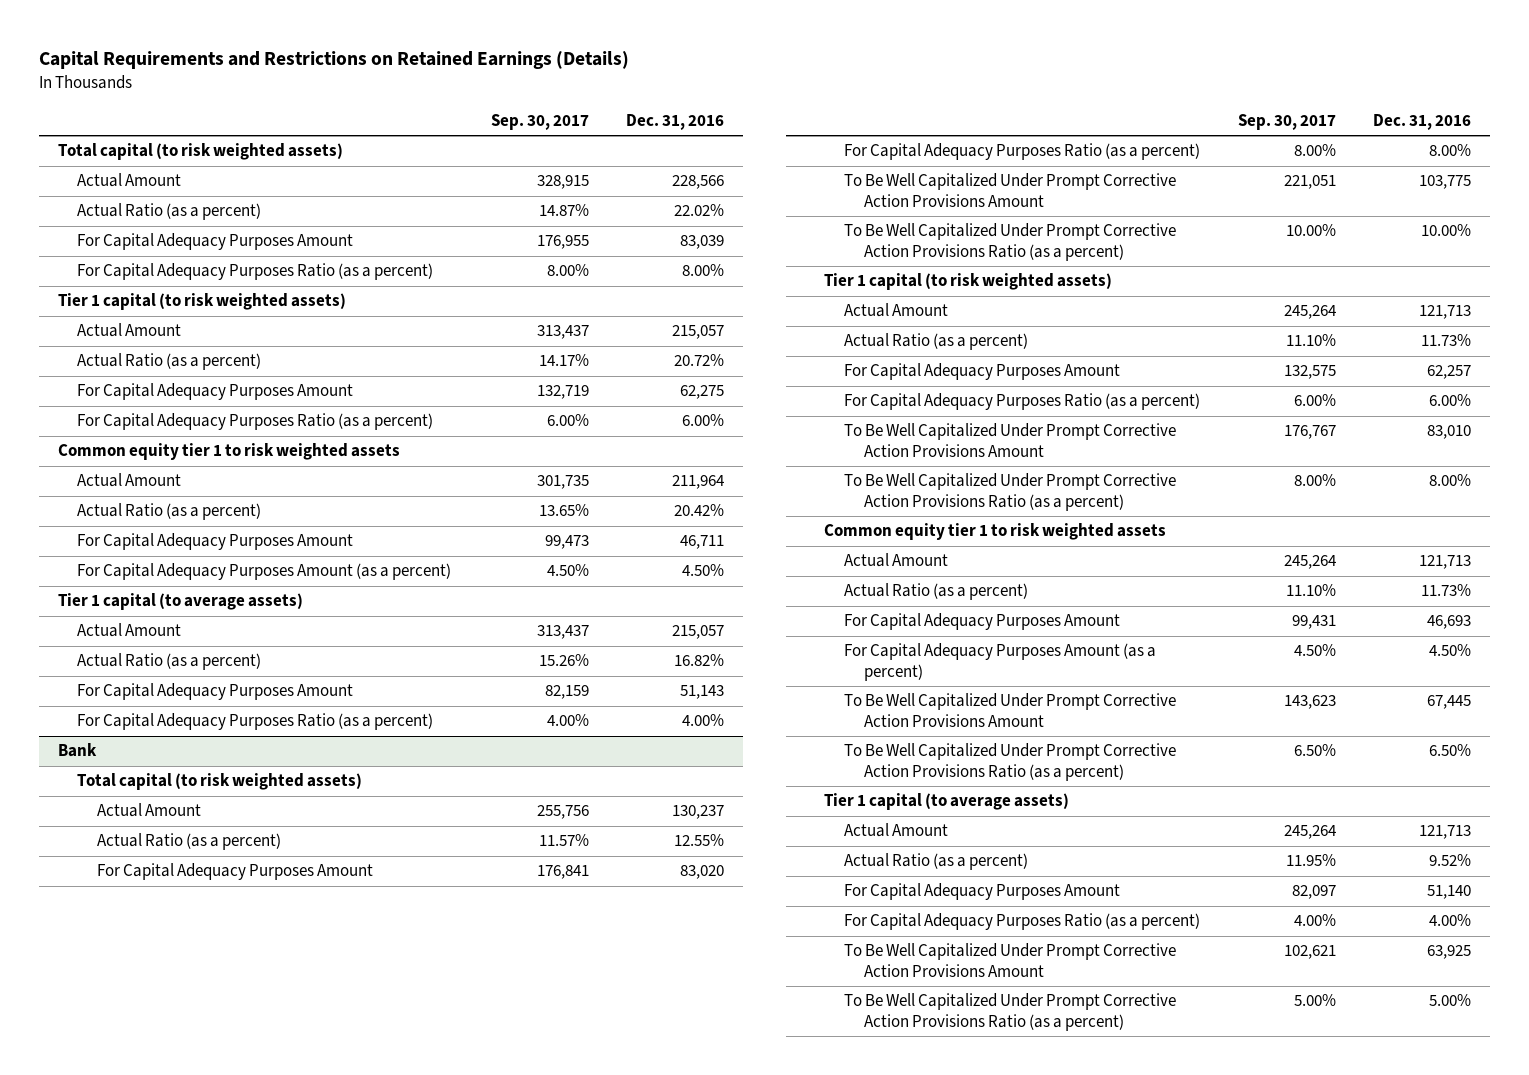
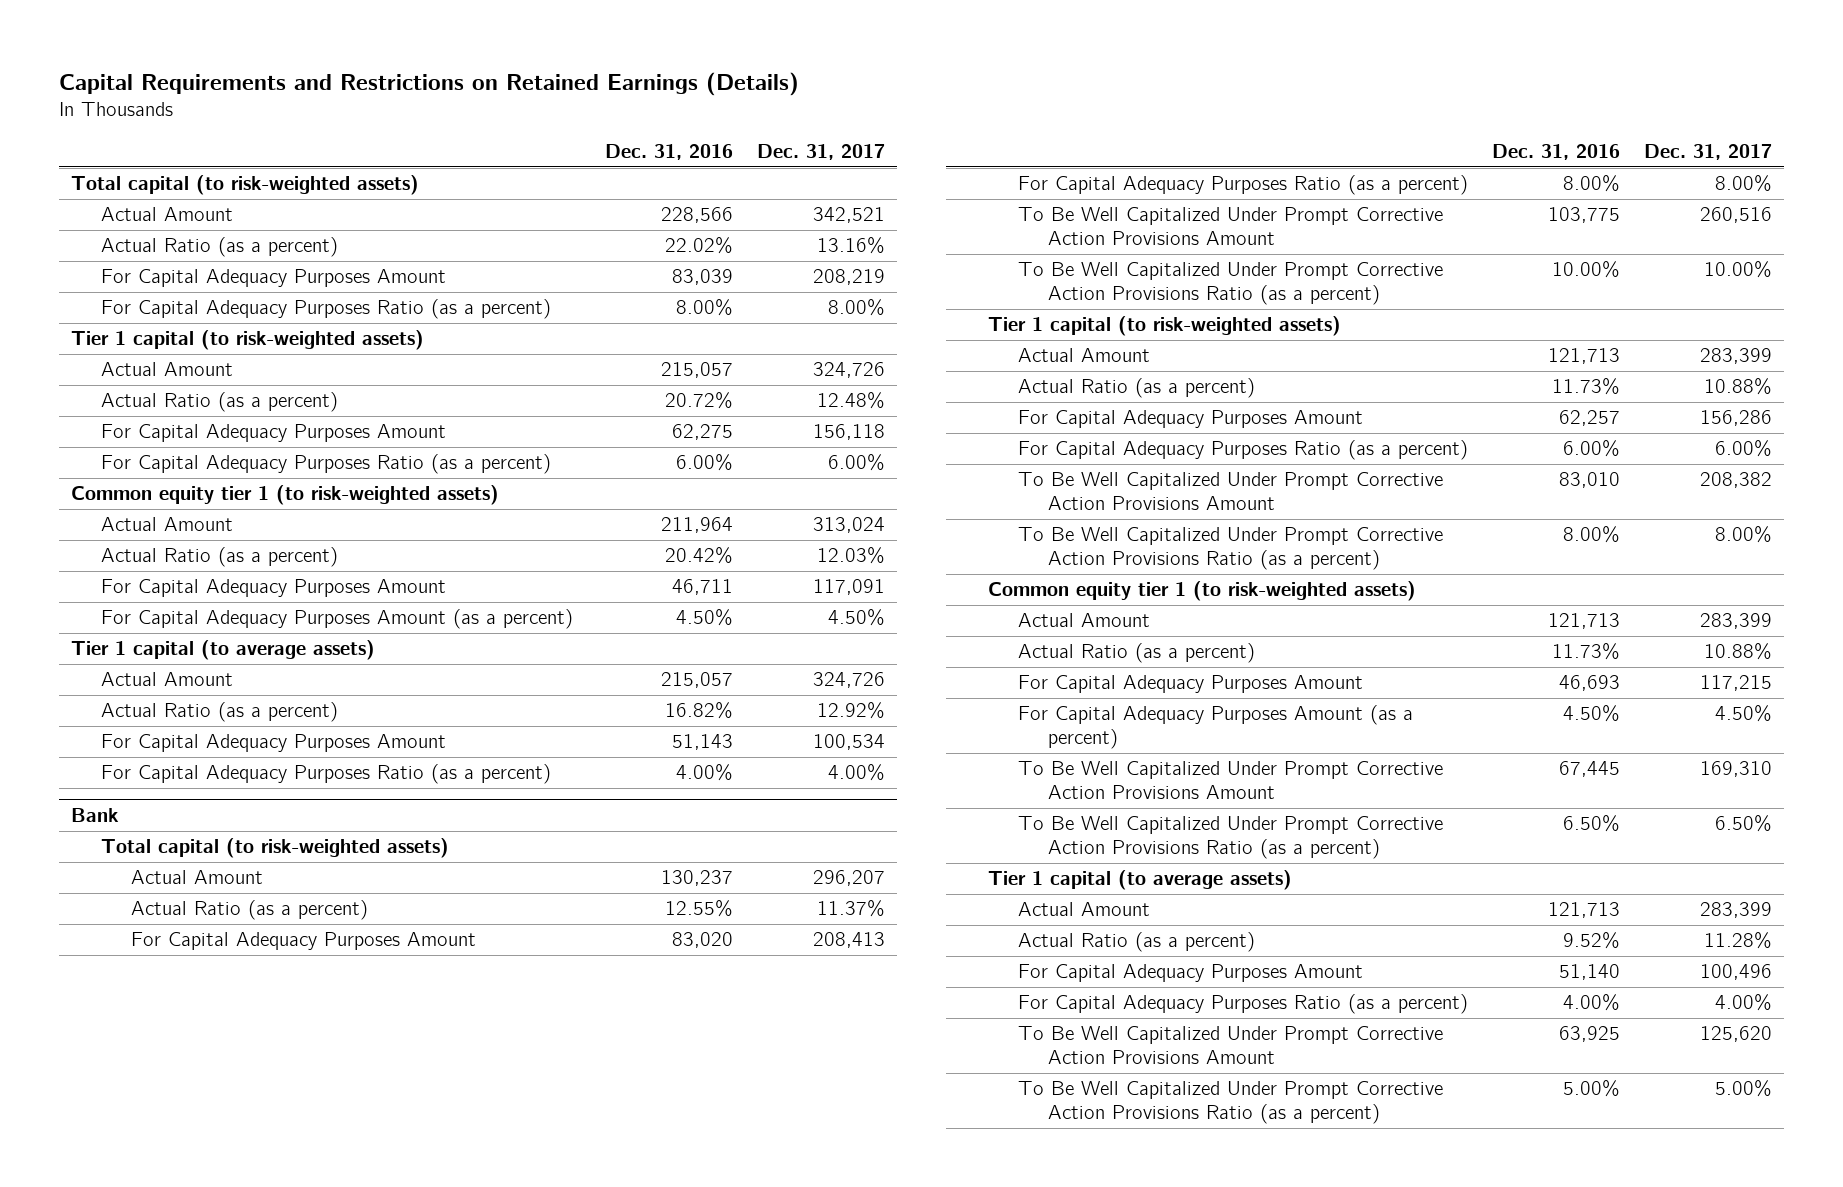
[490,113,589,130] Sep. 30, 2017 -> none
none -> [757,143,886,160] Dec. 31, 2017
[57,143,343,161] Total capital (to risk weighted assets) -> [71,175,420,196] Total capital (to risk-weighted assets)
[57,293,346,311] Tier 1 capital (to risk weighted assets) -> [71,330,425,351] Tier 1 capital (to risk-weighted assets)
[57,443,400,461] Common equity tier 1 to risk weighted assets -> [71,485,500,506] Common equity tier 1 (to risk-weighted assets)
[77,773,363,791] Total capital (to risk weighted assets) -> [101,838,450,859] Total capital (to risk-weighted assets)
[824,273,1113,291] Tier 1 capital (to risk weighted assets) -> [988,316,1342,337] Tier 1 capital (to risk-weighted assets)
[824,523,1167,541] Common equity tier 1 to risk weighted assets -> [988,581,1417,602] Common equity tier 1 (to risk-weighted assets)

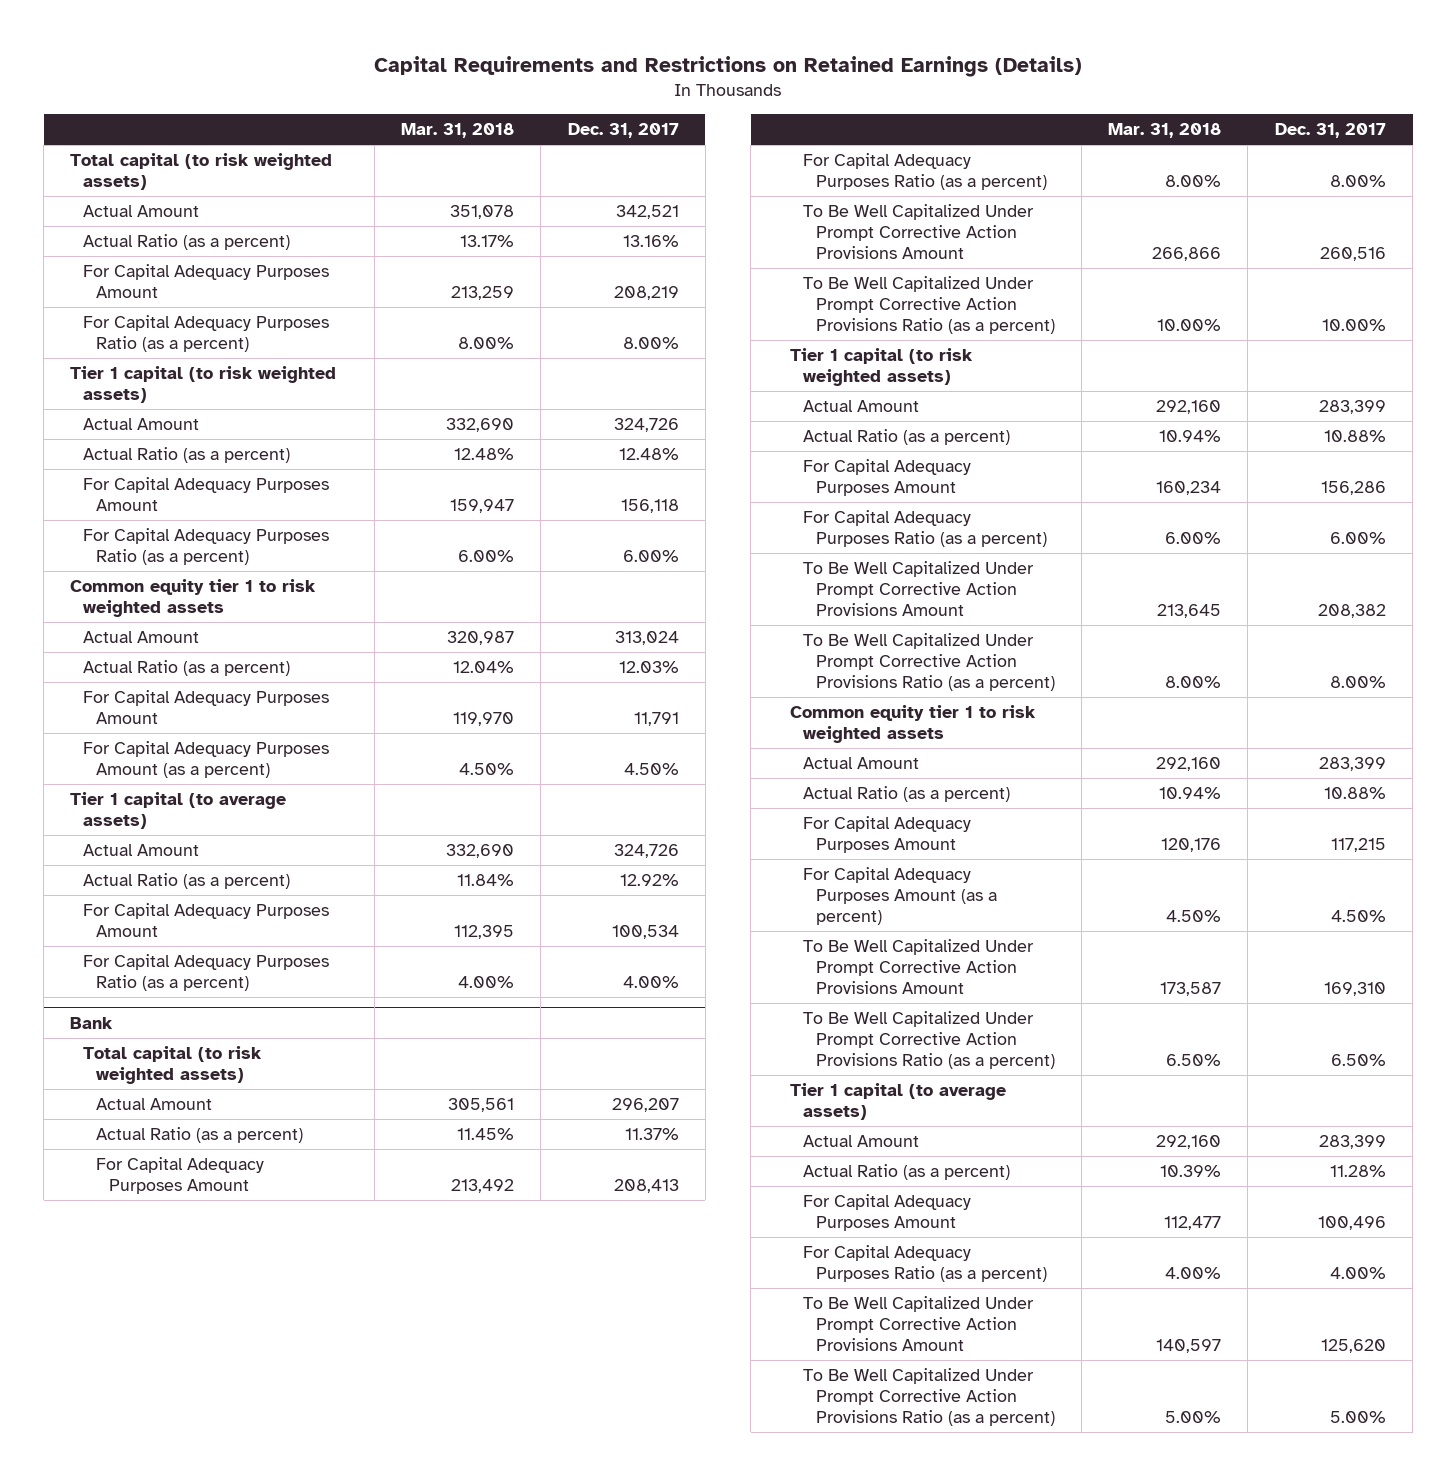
[605,143,734,160] Dec. 31, 2016 -> none
none -> [401,123,515,139] Mar. 31, 2018
[71,175,420,196] Total capital (to risk-weighted assets) -> [70,153,333,191] Total capital (to risk weighted assets)
[71,330,425,351] Tier 1 capital (to risk-weighted assets) -> [70,366,337,404] Tier 1 capital (to risk weighted assets)
[71,485,500,506] Common equity tier 1 (to risk-weighted assets) -> [70,579,317,618] Common equity tier 1 to risk weighted assets
[813,579,886,596] 117,091 -> [633,712,679,727] 11,791
[101,838,450,859] Total capital (to risk-weighted assets) -> [83,1046,263,1085] Total capital (to risk weighted assets)
[988,316,1342,337] Tier 1 capital (to risk-weighted assets) -> [790,348,974,387] Tier 1 capital (to risk weighted assets)
[988,581,1417,602] Common equity tier 1 (to risk-weighted assets) -> [790,705,1037,744] Common equity tier 1 to risk weighted assets

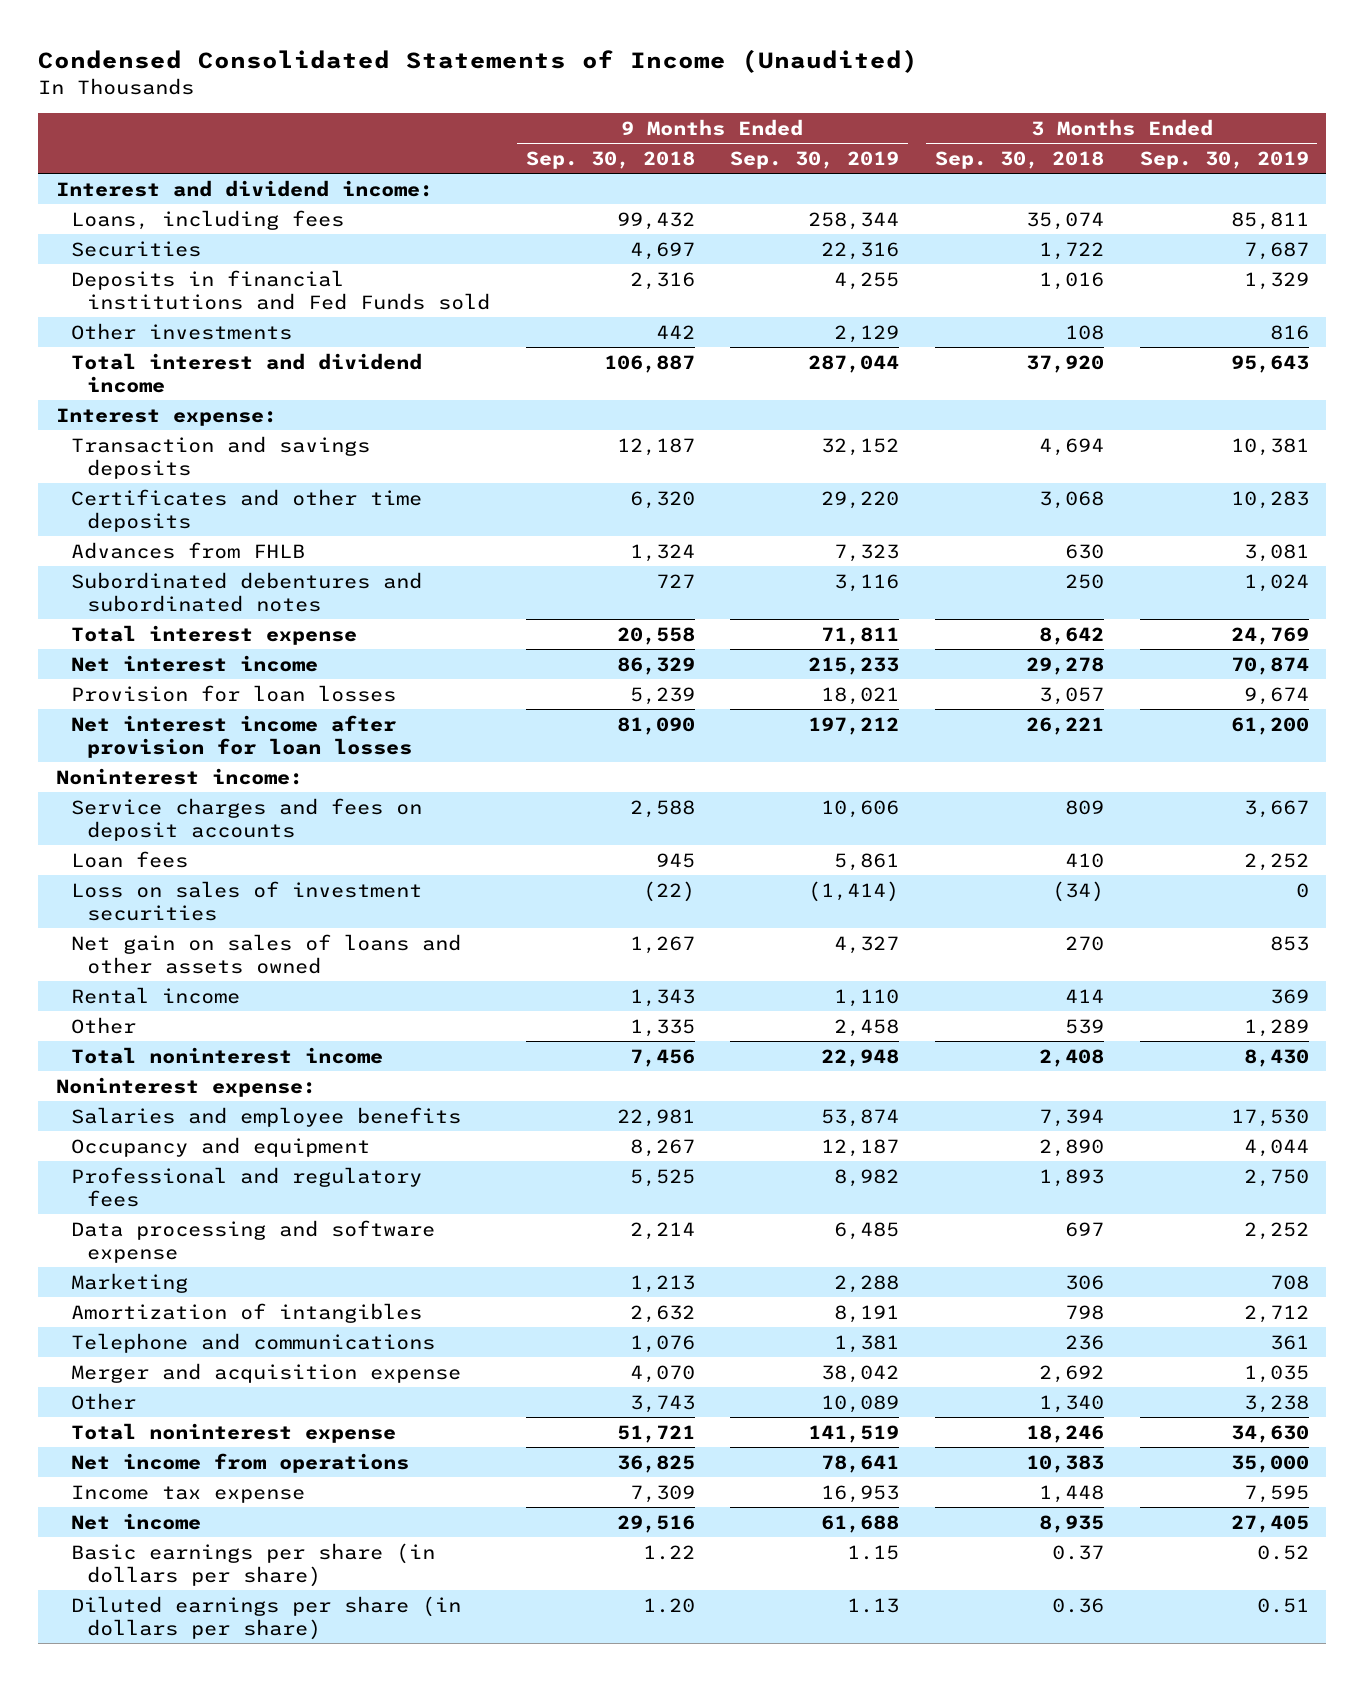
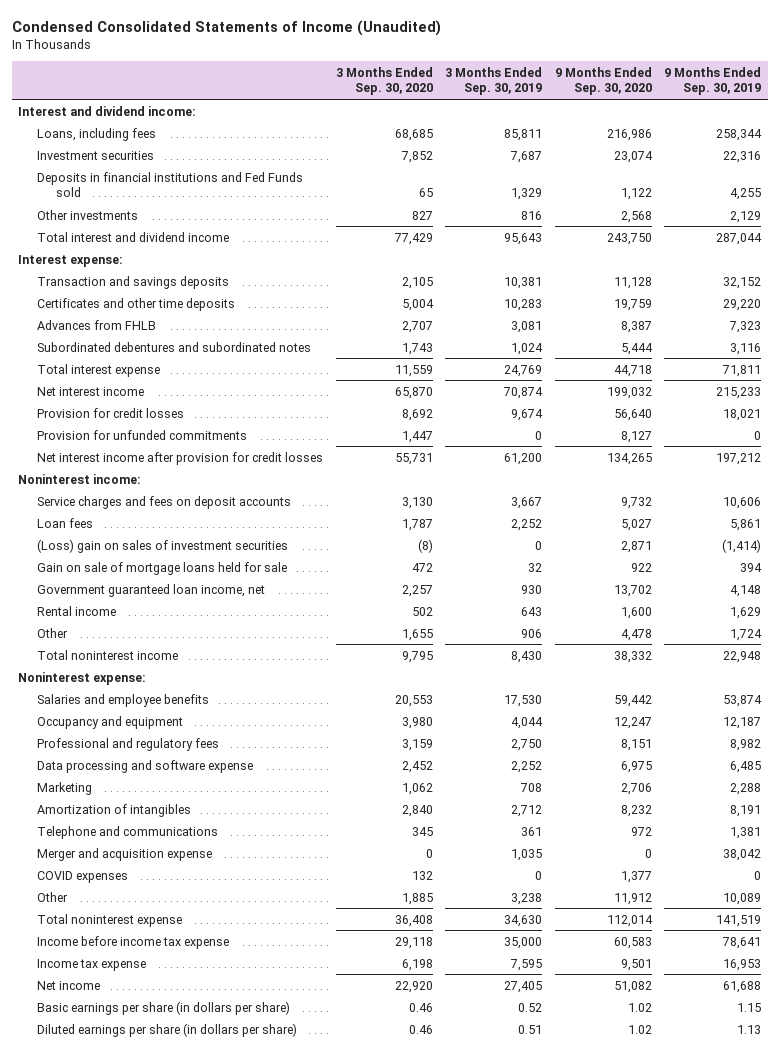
[525,151,695,170] Sep. 30, 2018 -> none
[934,151,1104,170] Sep. 30, 2018 -> none
none -> [335,66,433,96] 3 Months Ended Sep. 30, 2020
none -> [554,66,652,96] 9 Months Ended Sep. 30, 2020
[71,240,202,257] Securities -> [37,150,155,160] Investment securities
[71,684,397,702] Provision for loan losses -> [37,407,185,418] Provision for credit losses
none -> [37,429,248,440] Provision for unfunded commitments
[71,714,412,758] Net interest income after provision for loan losses -> [37,451,324,465] Net interest income after provision for credit losses
[71,880,423,921] Loss on sales of investment securities -> [37,538,289,553] (Loss) gain on sales of investment securities
[71,933,462,974] Net gain on sales of loans and other assets owned -> [37,561,288,575] Gain on sale of mortgage loans held for sale
[834,935,900,954] 4,327 -> [740,562,763,572] 394
[1269,935,1309,951] 853 -> [528,562,543,572] 32
none -> [37,583,266,597] Government guaranteed loan income, net
[834,988,900,1007] 1,110 -> [730,606,762,619] 1,629
[1269,988,1309,1004] 369 -> [521,606,543,616] 643
[834,1018,900,1037] 2,458 -> [730,628,763,641] 1,724
[1243,1018,1309,1037] 1,289 -> [521,628,543,638] 906
none -> [37,870,129,883] COVID expenses
[71,1452,410,1473] Net income from operations -> [37,935,230,949] Income before income tax expense

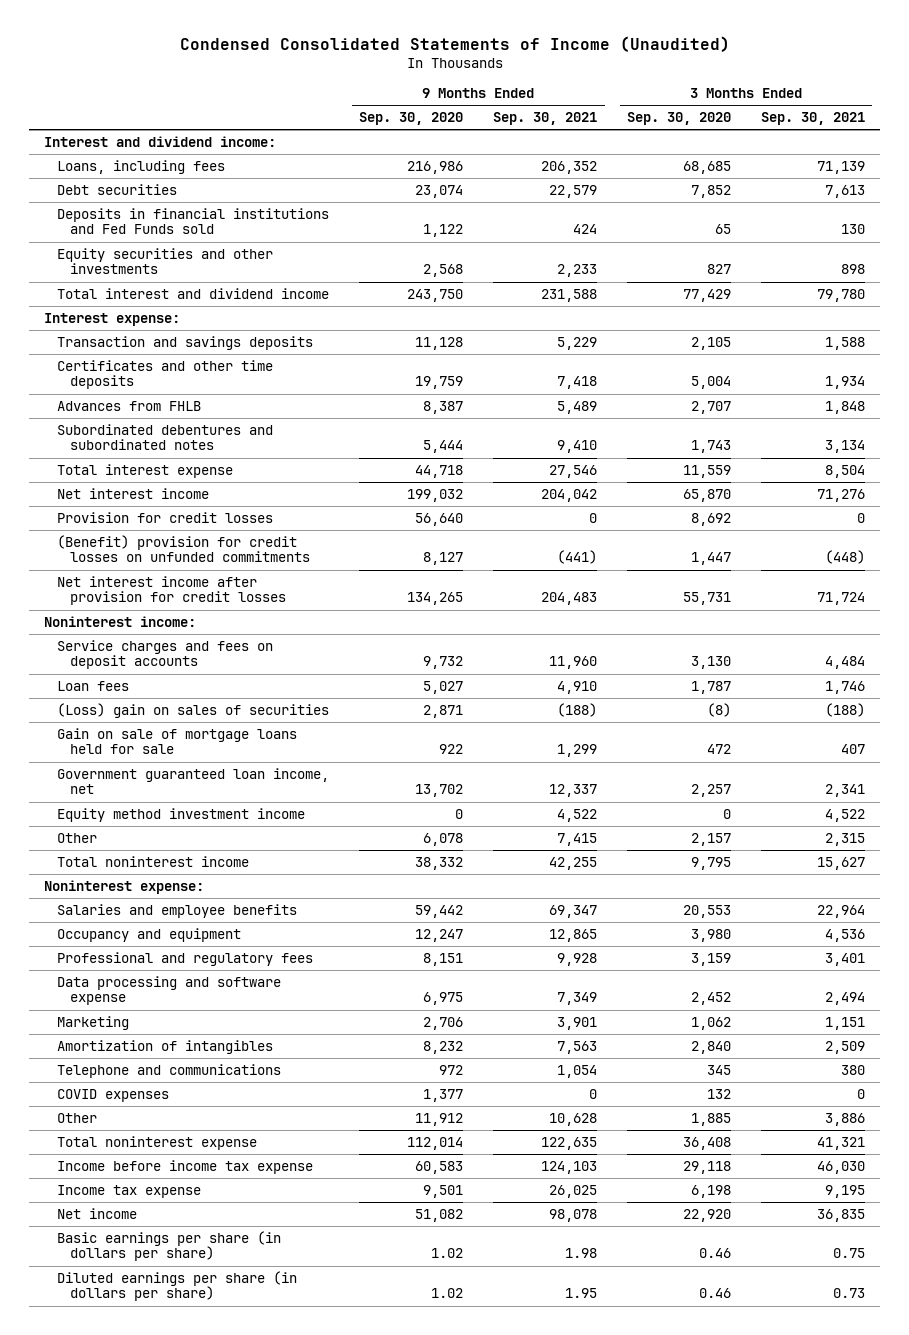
[445,66,543,96] 3 Months Ended Sep. 30, 2019 -> none
[664,66,762,96] 9 Months Ended Sep. 30, 2019 -> none
none -> [493,112,598,126] Sep. 30, 2021
none -> [761,112,866,126] Sep. 30, 2021
[37,150,155,160] Investment securities -> [57,183,178,195] Debt securities
[37,209,139,220] Other investments -> [57,247,274,275] Equity securities and other investments
[37,429,248,440] Provision for unfunded commitments -> [57,534,311,563] (Benefit) provision for credit losses on unfunded commitments
[37,538,289,553] (Loss) gain on sales of investment securities -> [57,702,330,718] (Loss) gain on sales of securities
[37,605,117,616] Rental income -> none
none -> [57,807,306,822] Equity method investment income
[401,628,433,641] 1,655 -> [691,832,732,846] 2,157
[620,628,652,641] 4,478 -> [423,832,464,846] 6,078
[37,847,213,861] Merger and acquisition expense -> none

